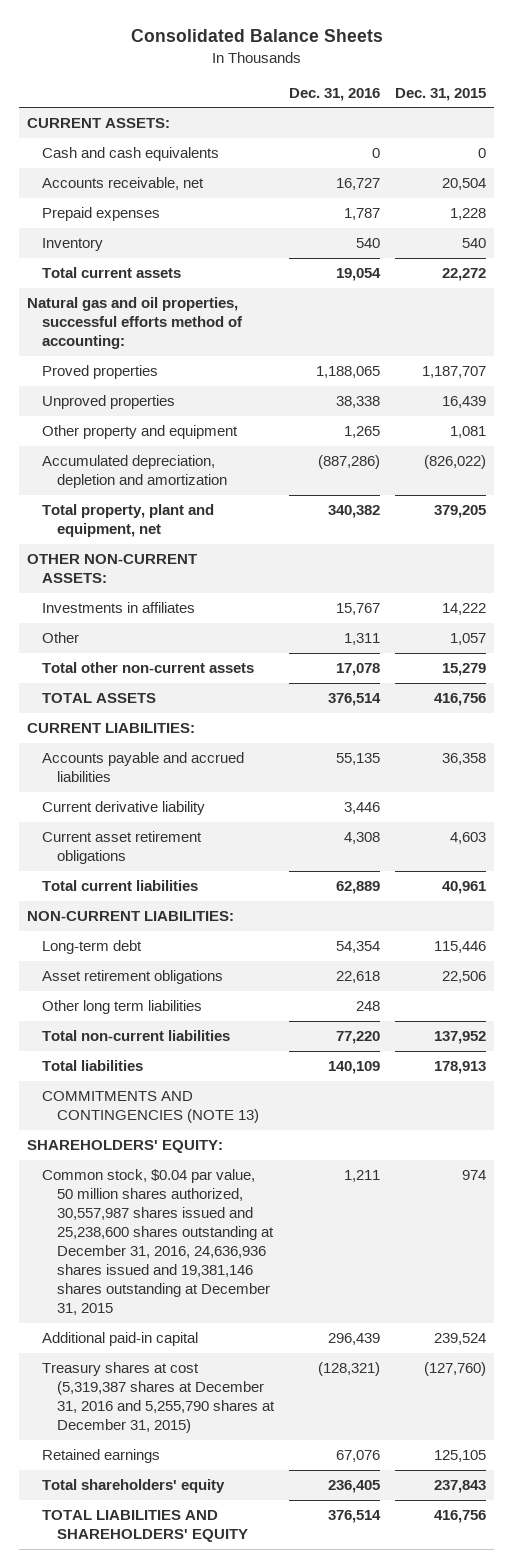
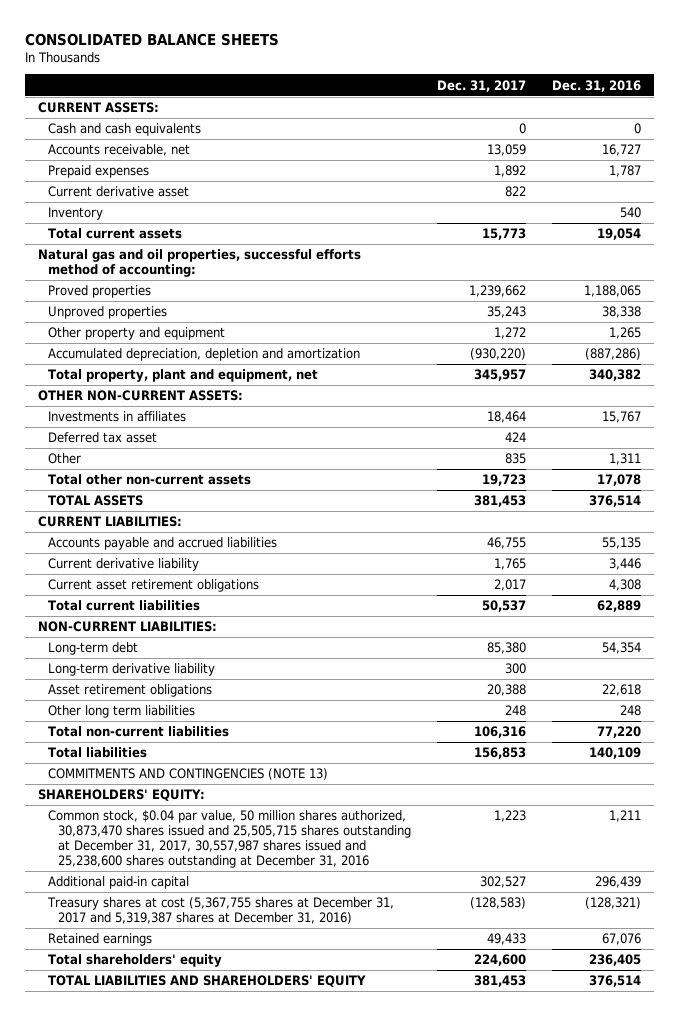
[130,29,383,43] Consolidated Balance Sheets -> [24,32,279,46] CONSOLIDATED BALANCE SHEETS
[395,87,487,101] Dec. 31, 2015 -> none
none -> [437,79,527,92] Dec. 31, 2017
none -> [47,186,189,198] Current derivative asset
none -> [47,432,157,444] Deferred tax asset
none -> [47,663,215,677] Long-term derivative liability
[41,1169,274,1316] Common stock, $0.04 par value, 50 million shares authorized, 30,557,987 shares issued and 25,238,600 shares outstanding at December 31, 2016, 24,636,936 shares issued and 19,381,146 shares outstanding at December 31, 2015 -> [47,810,411,868] Common stock, $0.04 par value, 50 million shares authorized, 30,873,470 shares issued and 25,505,715 shares outstanding at December 31, 2017, 30,557,987 shares issued and 25,238,600 shares outstanding at December 31, 2016
[41,1362,275,1434] Treasury shares at cost (5,319,387 shares at December 31, 2016 and 5,255,790 shares at December 31, 2015) -> [46,897,394,925] Treasury shares at cost (5,367,755 shares at December 31, 2017 and 5,319,387 shares at December 31, 2016)

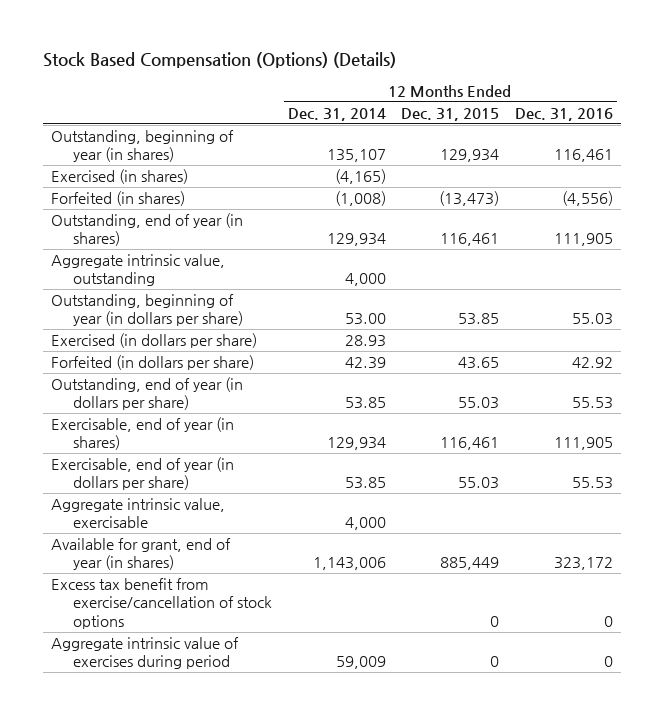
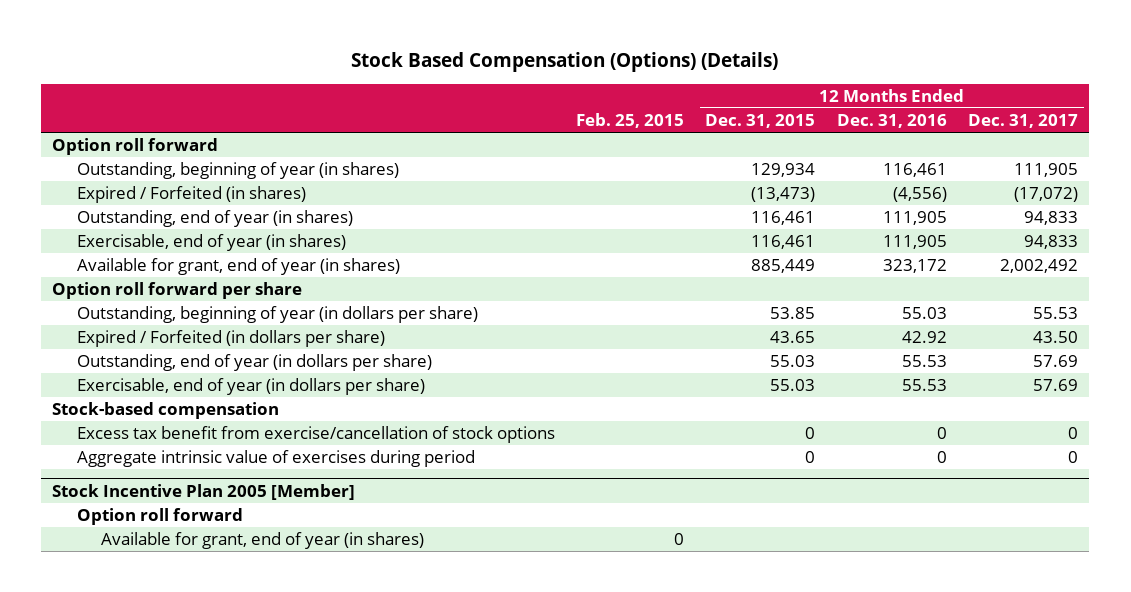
[287,107,386,121] Dec. 31, 2014 -> none
none -> [576,112,685,128] Feb. 25, 2015
none -> [968,113,1079,128] Dec. 31, 2017
none -> [52,138,219,156] Option roll forward
[50,169,188,185] Exercised (in shares) -> none
[50,191,185,207] Forfeited (in shares) -> [76,186,306,204] Expired / Forfeited (in shares)
[50,254,225,287] Aggregate intrinsic value, outstanding -> none
[50,417,234,451] Exercisable, end of year (in shares) -> [76,234,346,252] Exercisable, end of year (in shares)
[50,538,231,571] Available for grant, end of year (in shares) -> [76,258,400,276] Available for grant, end of year (in shares)
none -> [52,282,303,300] Option roll forward per share
[50,333,257,349] Exercised (in dollars per share) -> none
[50,355,254,371] Forfeited (in dollars per share) -> [76,330,385,348] Expired / Forfeited (in dollars per share)
[50,498,225,529] Aggregate intrinsic value, exercisable -> none
none -> [52,402,280,420] Stock-based compensation
none -> [52,483,356,500] Stock Incentive Plan 2005 [Member]
none -> [76,508,243,526] Option roll forward
none -> [100,532,424,550] Available for grant, end of year (in shares)

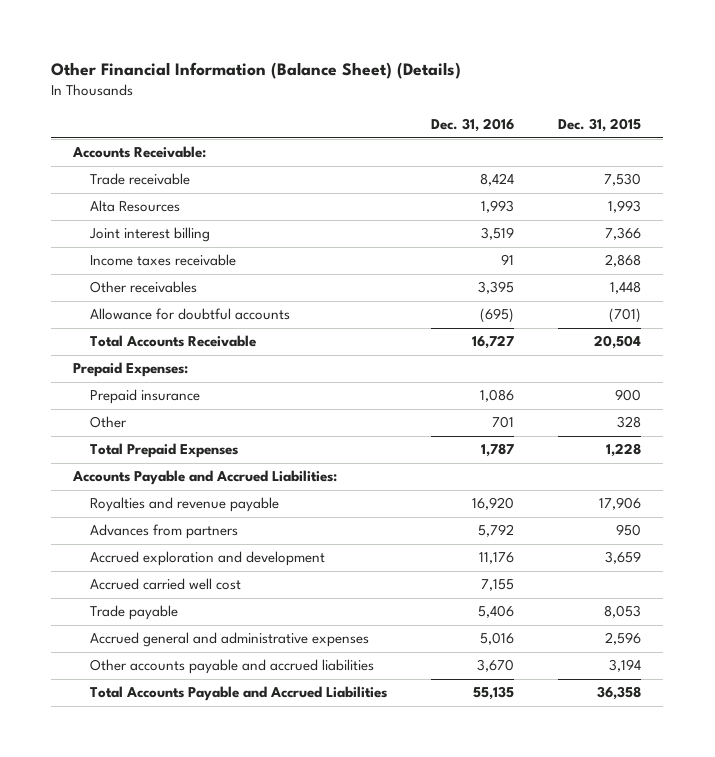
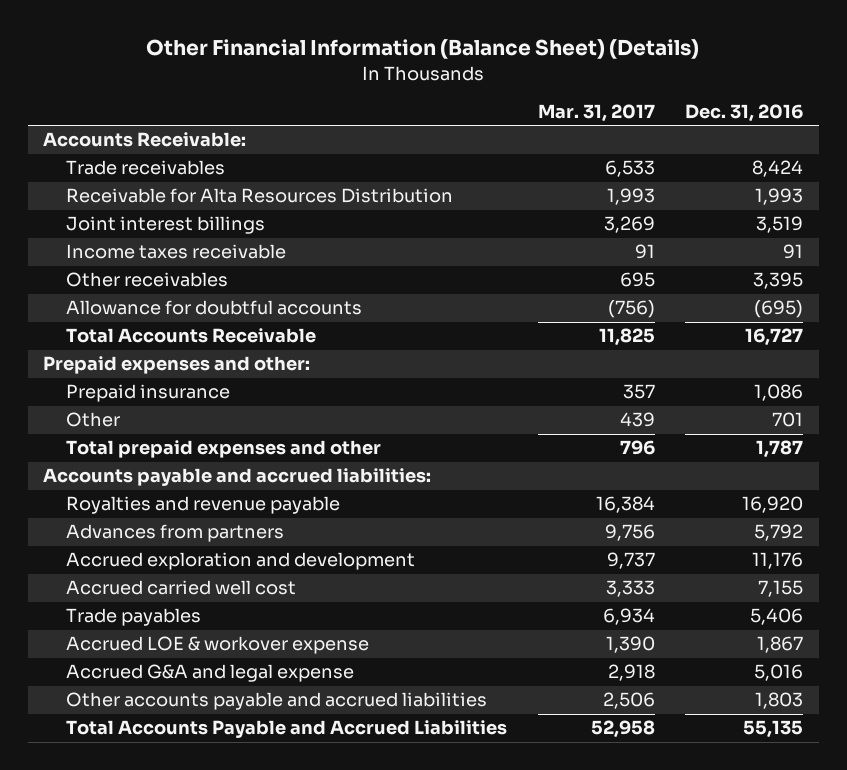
[558,118,642,133] Dec. 31, 2015 -> none
none -> [537,103,655,122] Mar. 31, 2017
[90,173,191,186] Trade receivable -> [65,160,225,176] Trade receivables
[90,200,181,213] Alta Resources -> [65,188,453,204] Receivable for Alta Resources Distribution
[89,227,211,243] Joint interest billing -> [65,216,265,235] Joint interest billings
[73,362,189,378] Prepaid Expenses: -> [43,356,311,375] Prepaid expenses and other:
[90,443,239,459] Total Prepaid Expenses -> [65,440,381,459] Total prepaid expenses and other
[72,470,338,486] Accounts Payable and Accrued Liabilities: -> [43,468,432,487] Accounts payable and accrued liabilities:
[90,605,179,621] Trade payable -> [65,608,201,627] Trade payables
none -> [65,636,369,655] Accrued LOE & workover expense
[90,632,370,648] Accrued general and administrative expenses -> [65,664,354,683] Accrued G&A and legal expense
[477,659,515,673] 3,670 -> [755,692,804,710] 1,803

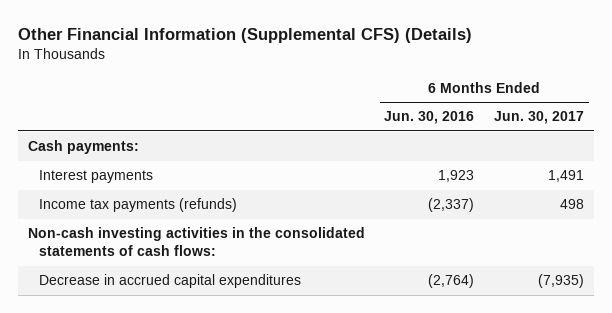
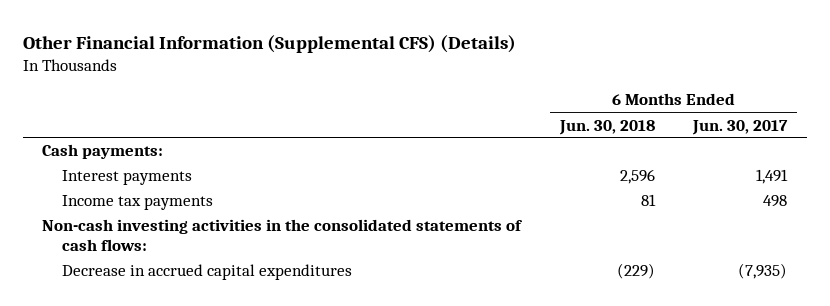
[384,111,475,125] Jun. 30, 2016 -> none
none -> [558,119,655,135] Jun. 30, 2018
[38,198,237,213] Income tax payments (refunds) -> [61,195,213,211] Income tax payments

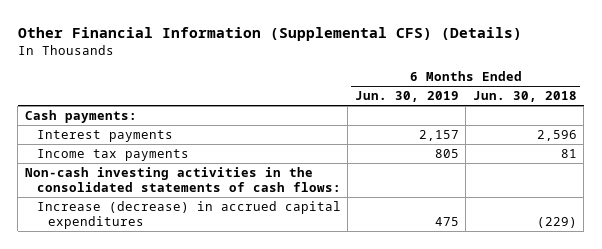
[692,119,789,135] Jun. 30, 2017 -> none
none -> [354,91,459,103] Jun. 30, 2019
[61,264,352,281] Decrease in accrued capital expenditures -> [36,201,341,230] Increase (decrease) in accrued capital expenditures

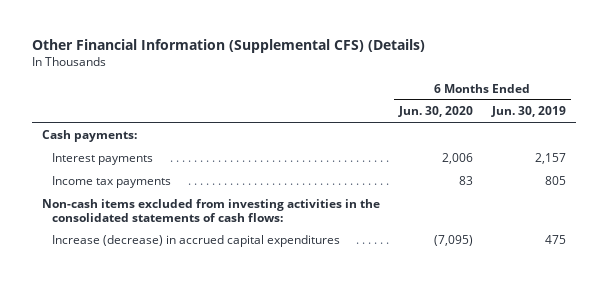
[472,91,577,103] Jun. 30, 2018 -> none
none -> [397,106,473,118] Jun. 30, 2020
[24,167,341,193] Non-cash investing activities in the consolidated statements of cash flows: -> [41,199,380,222] Non-cash items excluded from investing activities in the consolidated statements of cash flows:

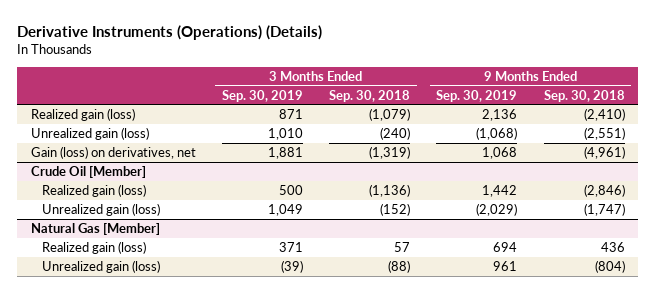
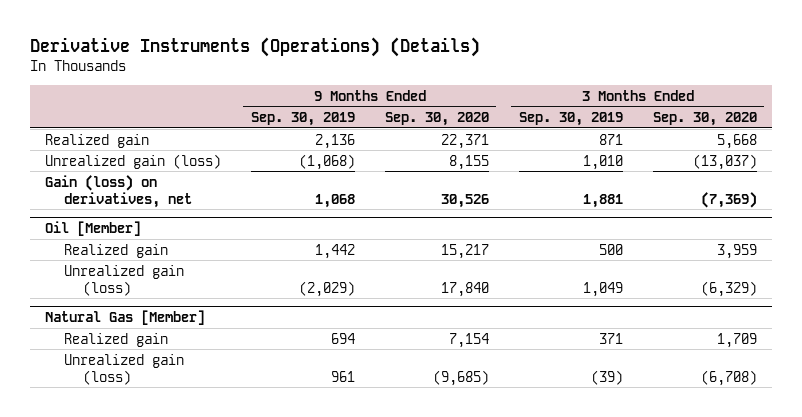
[329,89,411,102] Sep. 30, 2018 -> none
[543,89,625,102] Sep. 30, 2018 -> none
none -> [384,112,489,127] Sep. 30, 2020
none -> [652,112,757,127] Sep. 30, 2020
[30,108,135,122] Realized gain (loss) -> [44,133,149,148] Realized gain
[30,166,146,179] Crude Oil [Member] -> [44,221,141,237] Oil [Member]
[41,184,146,198] Realized gain (loss) -> [63,243,168,258] Realized gain
[41,241,146,255] Realized gain (loss) -> [63,332,168,347] Realized gain

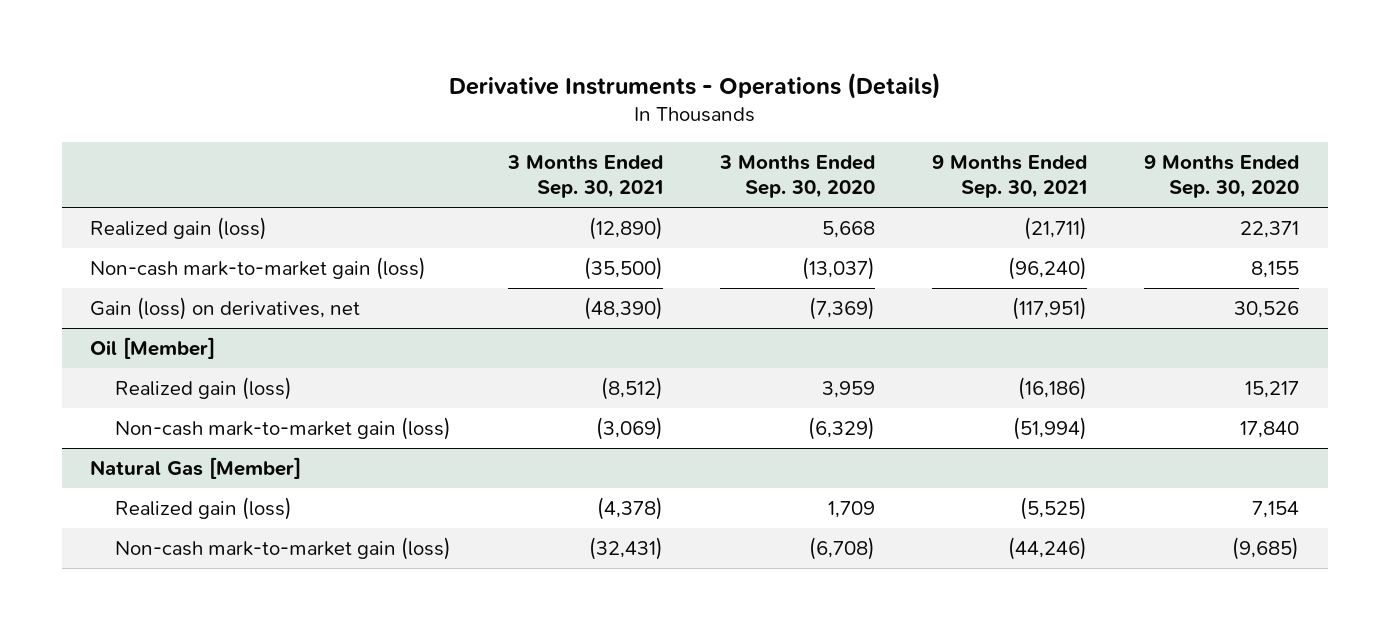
[29,37,480,58] Derivative Instruments (Operations) (Details) -> [448,72,941,99] Derivative Instruments - Operations (Details)
[250,112,355,127] Sep. 30, 2019 -> none
[518,112,623,127] Sep. 30, 2019 -> none
none -> [506,154,663,199] 3 Months Ended Sep. 30, 2021
none -> [932,154,1088,199] 9 Months Ended Sep. 30, 2021
[44,133,149,148] Realized gain -> [90,216,268,240] Realized gain (loss)
[44,153,221,169] Unrealized gain (loss) -> [90,256,427,280] Non-cash mark-to-market gain (loss)
[63,243,168,258] Realized gain -> [114,376,292,400] Realized gain (loss)
[63,264,184,296] Unrealized gain (loss) -> [114,416,451,440] Non-cash mark-to-market gain (loss)
[63,332,168,347] Realized gain -> [114,496,292,520] Realized gain (loss)
[63,353,184,385] Unrealized gain (loss) -> [114,536,451,560] Non-cash mark-to-market gain (loss)

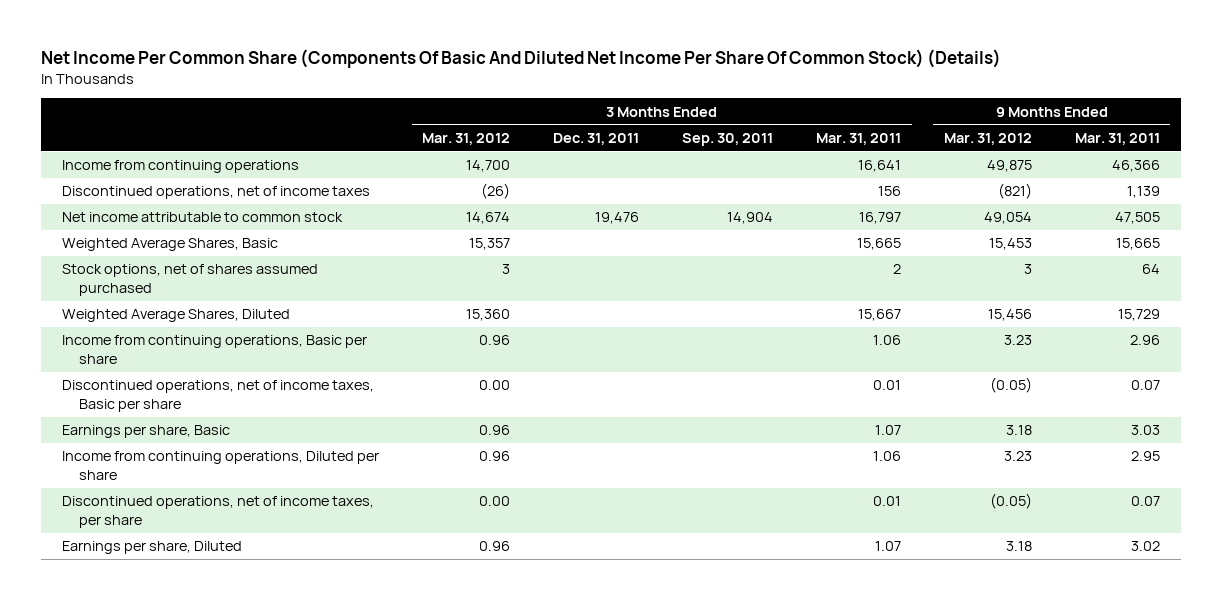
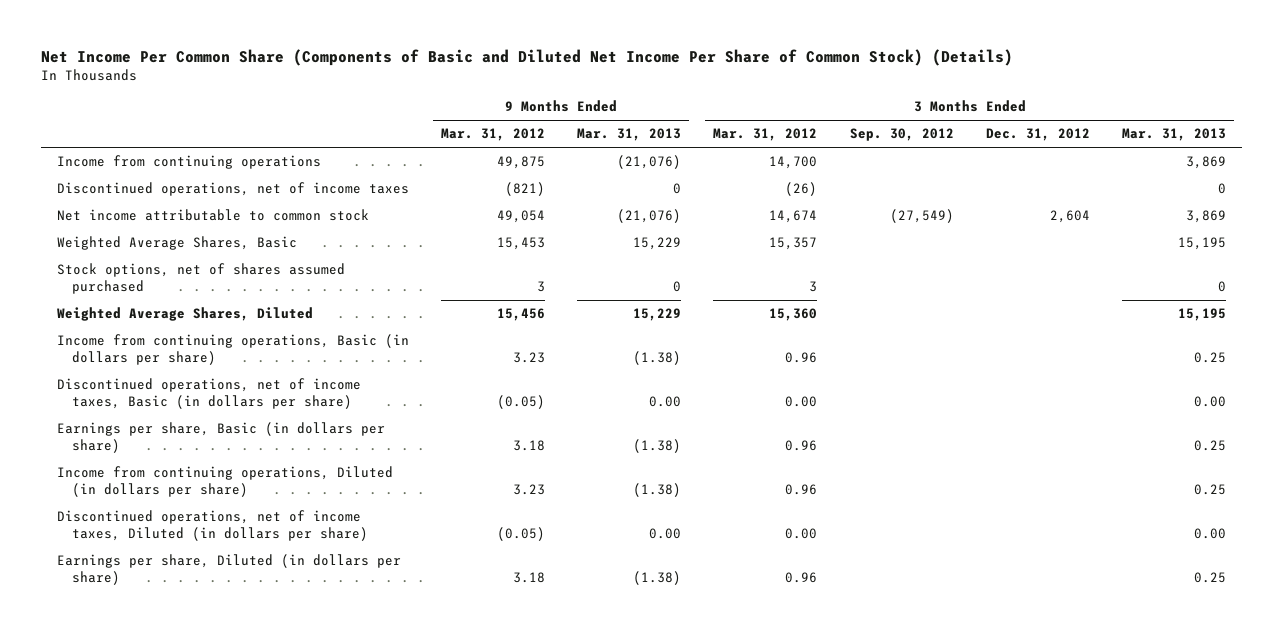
[40,48,1001,68] Net Income Per Common Share (Components Of Basic And Diluted Net Income Per Share Of Common Stock) (Details) -> [40,48,1013,66] Net Income Per Common Share (Components of Basic and Diluted Net Income Per Share of Common Stock) (Details)
[553,132,640,145] Dec. 31, 2011 -> none
[682,132,774,146] Sep. 30, 2011 -> none
[815,132,901,145] Mar. 31, 2011 -> none
[1074,132,1160,145] Mar. 31, 2011 -> none
none -> [577,128,682,142] Mar. 31, 2013
none -> [849,128,954,142] Sep. 30, 2012
none -> [985,128,1090,142] Dec. 31, 2012
none -> [1121,128,1226,142] Mar. 31, 2013
[62,335,368,365] Income from continuing operations, Basic per share -> [56,334,409,366] Income from continuing operations, Basic (in dollars per share)
[62,380,375,413] Discontinued operations, net of income taxes, Basic per share -> [56,378,361,410] Discontinued operations, net of income taxes, Basic (in dollars per share)
[62,425,231,439] Earnings per share, Basic -> [56,422,385,454] Earnings per share, Basic (in dollars per share)
[62,451,380,481] Income from continuing operations, Diluted per share -> [56,466,393,498] Income from continuing operations, Diluted (in dollars per share)
[62,496,375,529] Discontinued operations, net of income taxes, per share -> [56,510,369,542] Discontinued operations, net of income taxes, Diluted (in dollars per share)
[62,541,243,555] Earnings per share, Diluted -> [56,554,401,586] Earnings per share, Diluted (in dollars per share)

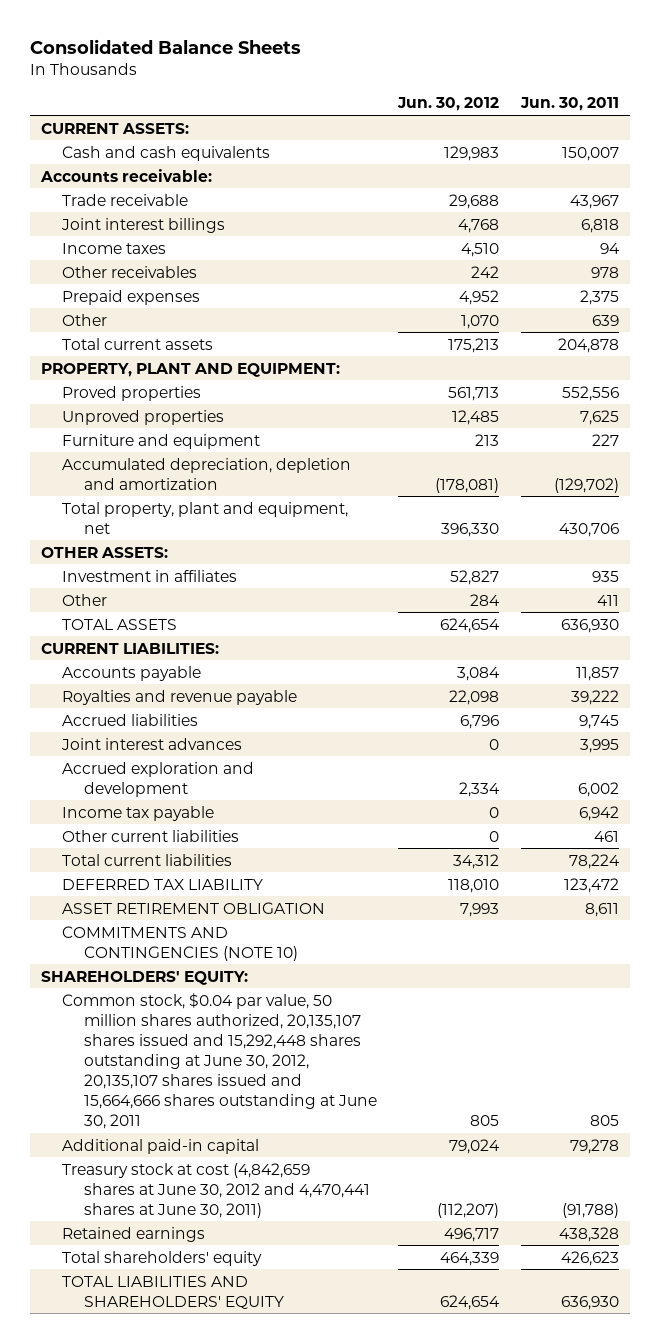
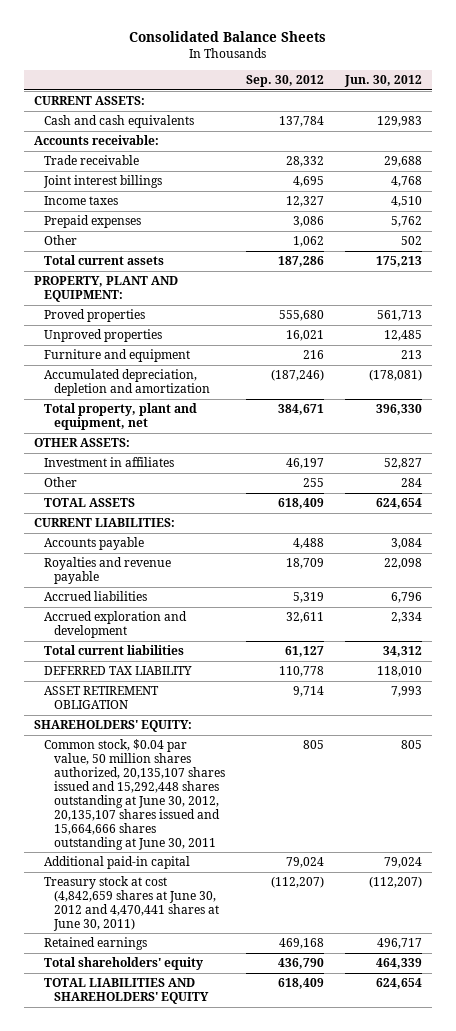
[519,97,619,112] Jun. 30, 2011 -> none
none -> [245,75,324,88] Sep. 30, 2012
[62,265,198,278] Other receivables -> none
[459,289,500,305] 4,952 -> [390,216,422,228] 5,762
[461,314,500,329] 1,070 -> [400,236,422,246] 502
[61,737,243,750] Joint interest advances -> none
[62,805,215,821] Income tax payable -> none
[62,829,240,842] Other current liabilities -> none
[62,925,298,961] COMMITMENTS AND CONTINGENCIES (NOTE 10) -> none

